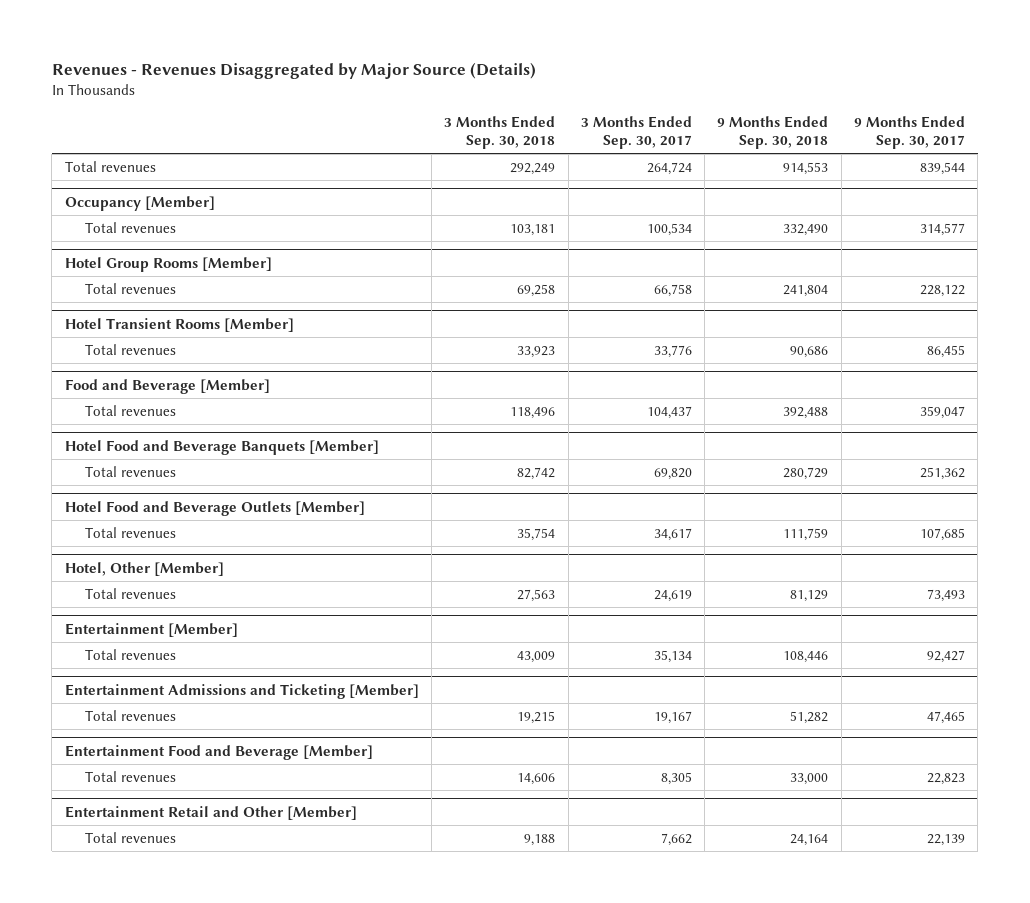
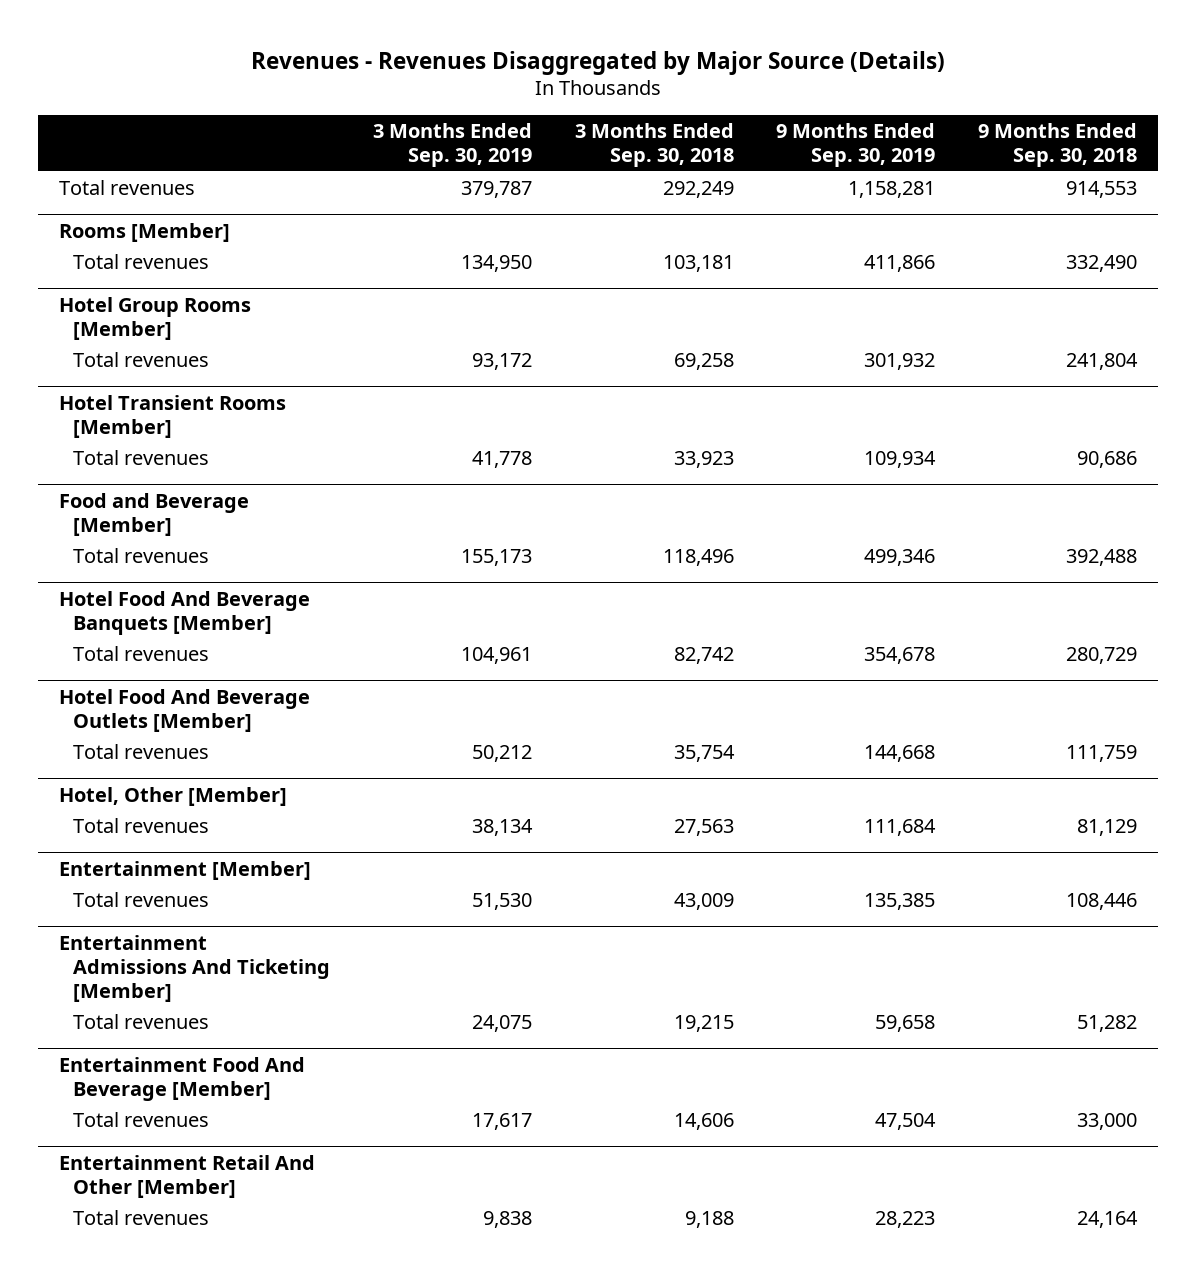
[580,116,692,150] 3 Months Ended Sep. 30, 2017 -> none
[854,116,966,150] 9 Months Ended Sep. 30, 2017 -> none
none -> [372,122,532,167] 3 Months Ended Sep. 30, 2019
none -> [776,122,936,167] 9 Months Ended Sep. 30, 2019
[64,195,215,211] Occupancy [Member] -> [59,222,231,242] Rooms [Member]
[64,439,379,455] Hotel Food and Beverage Banquets [Member] -> [59,590,311,635] Hotel Food And Beverage Banquets [Member]
[64,500,365,516] Hotel Food and Beverage Outlets [Member] -> [59,688,311,732] Hotel Food And Beverage Outlets [Member]
[64,683,419,699] Entertainment Admissions and Ticketing [Member] -> [59,934,331,1002] Entertainment Admissions And Ticketing [Member]
[64,744,373,760] Entertainment Food and Beverage [Member] -> [59,1056,306,1101] Entertainment Food And Beverage [Member]
[64,805,357,820] Entertainment Retail and Other [Member] -> [59,1154,316,1198] Entertainment Retail And Other [Member]

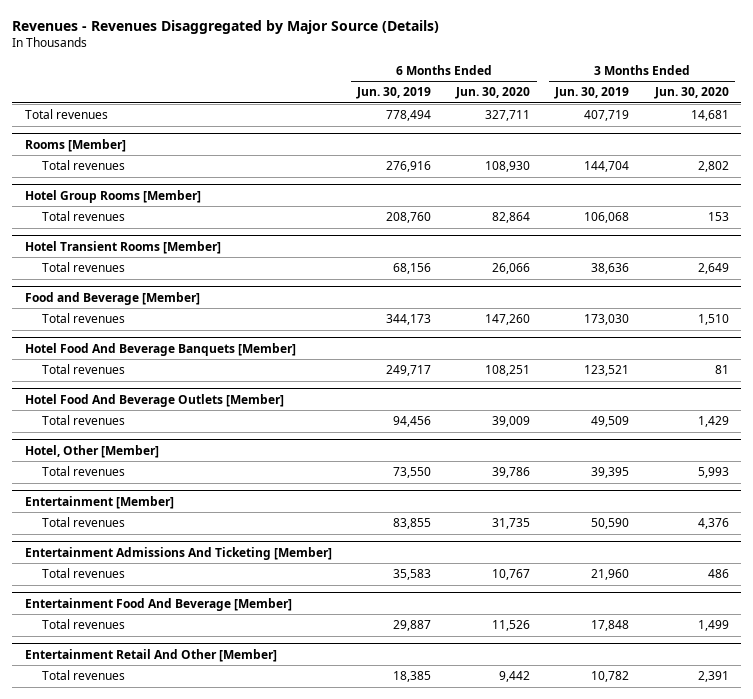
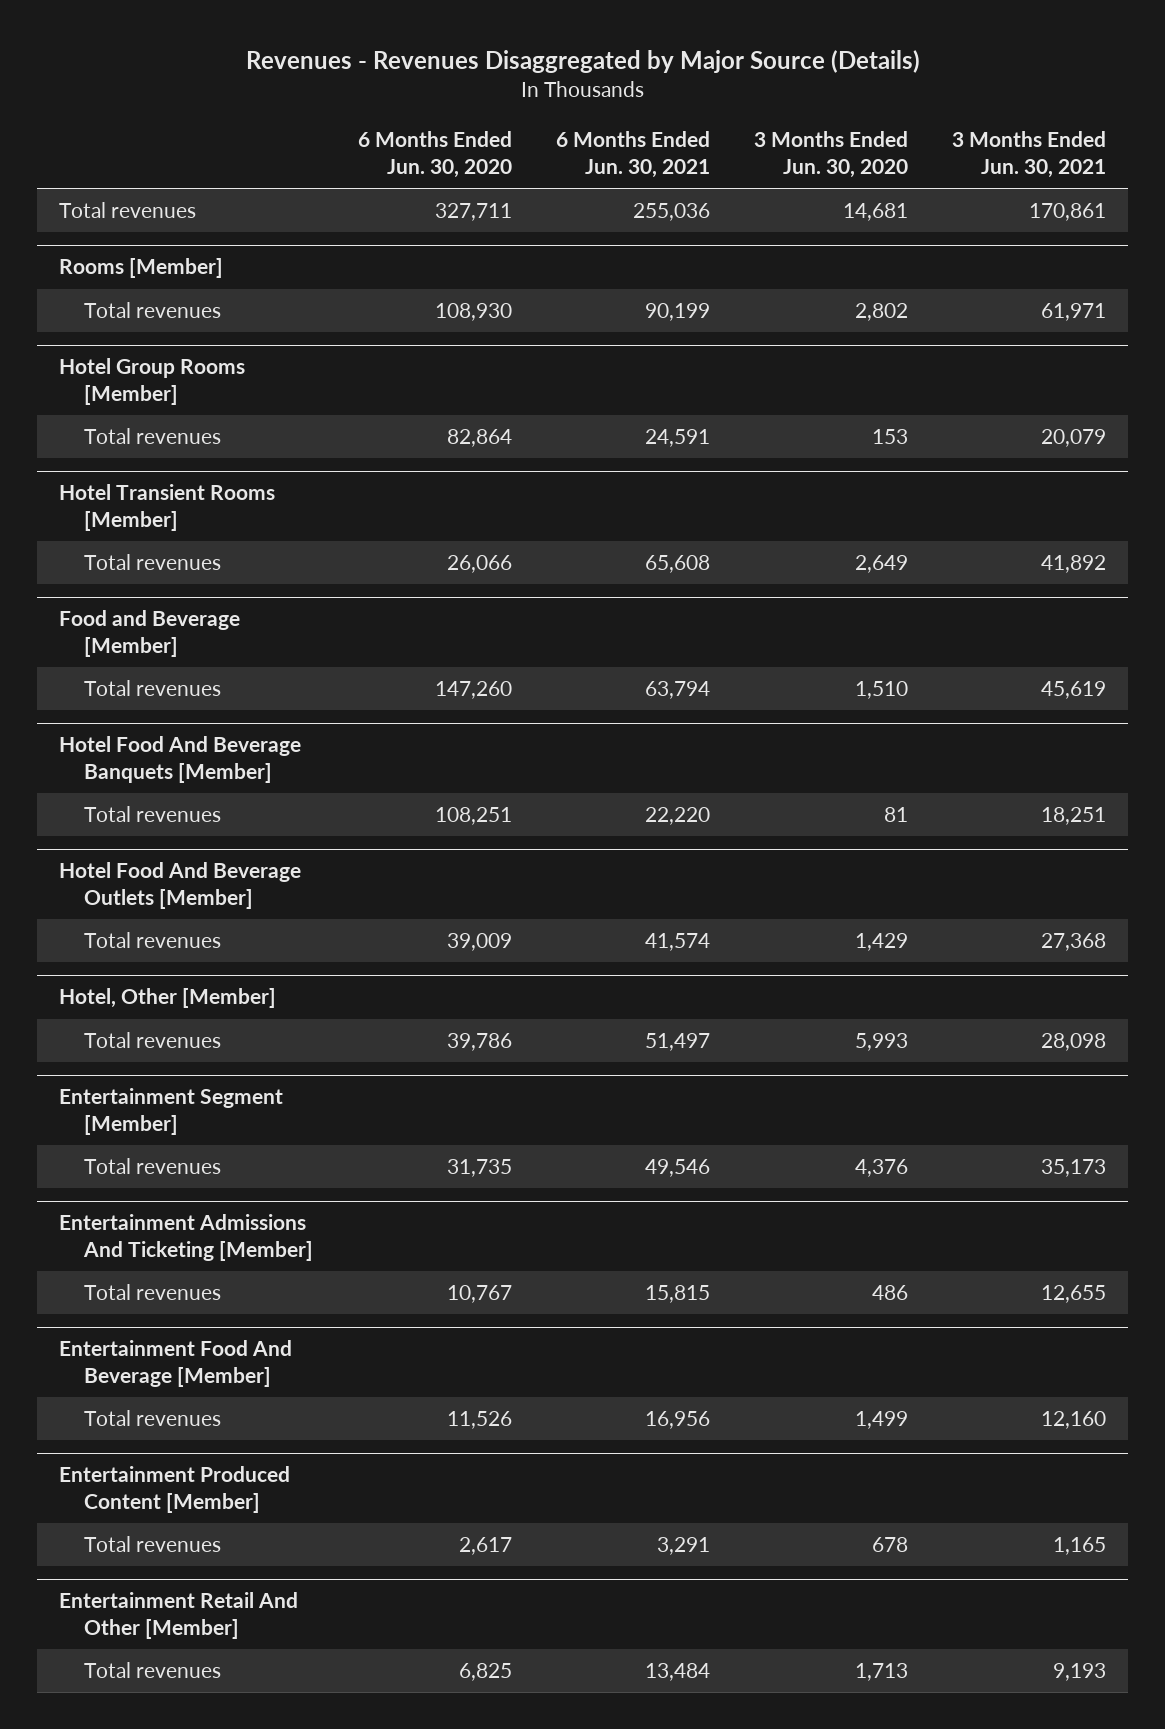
[356,87,432,100] Jun. 30, 2019 -> none
[554,87,630,100] Jun. 30, 2019 -> none
none -> [555,131,710,178] 6 Months Ended Jun. 30, 2021
none -> [952,131,1107,178] 3 Months Ended Jun. 30, 2021
[24,495,174,509] Entertainment [Member] -> [59,1088,284,1136] Entertainment Segment [Member]
none -> [59,1466,291,1514] Entertainment Produced Content [Member]
none -> [84,1536,222,1553] Total revenues
[499,671,531,683] 9,442 -> [458,1663,512,1682] 6,825
[697,671,729,683] 2,391 -> [854,1663,908,1682] 1,713

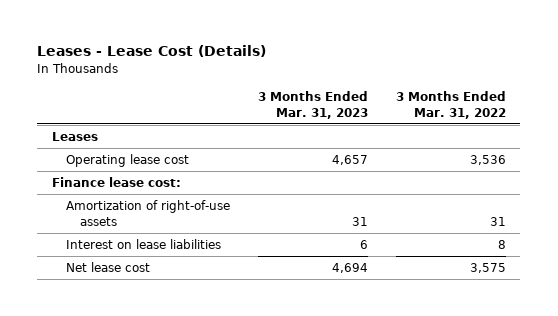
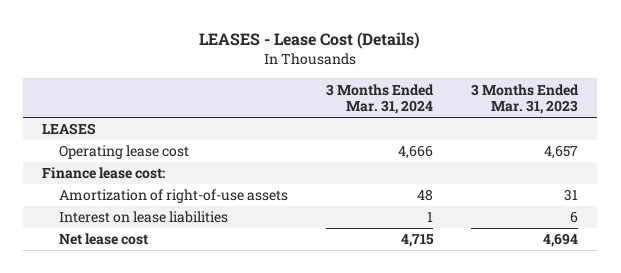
[37,45,267,58] Leases - Lease Cost (Details) -> [199,32,421,50] LEASES - Lease Cost (Details)
[396,91,507,119] 3 Months Ended Mar. 31, 2022 -> none
none -> [326,83,435,115] 3 Months Ended Mar. 31, 2024
[51,132,98,142] Leases -> [42,123,97,136] LEASES

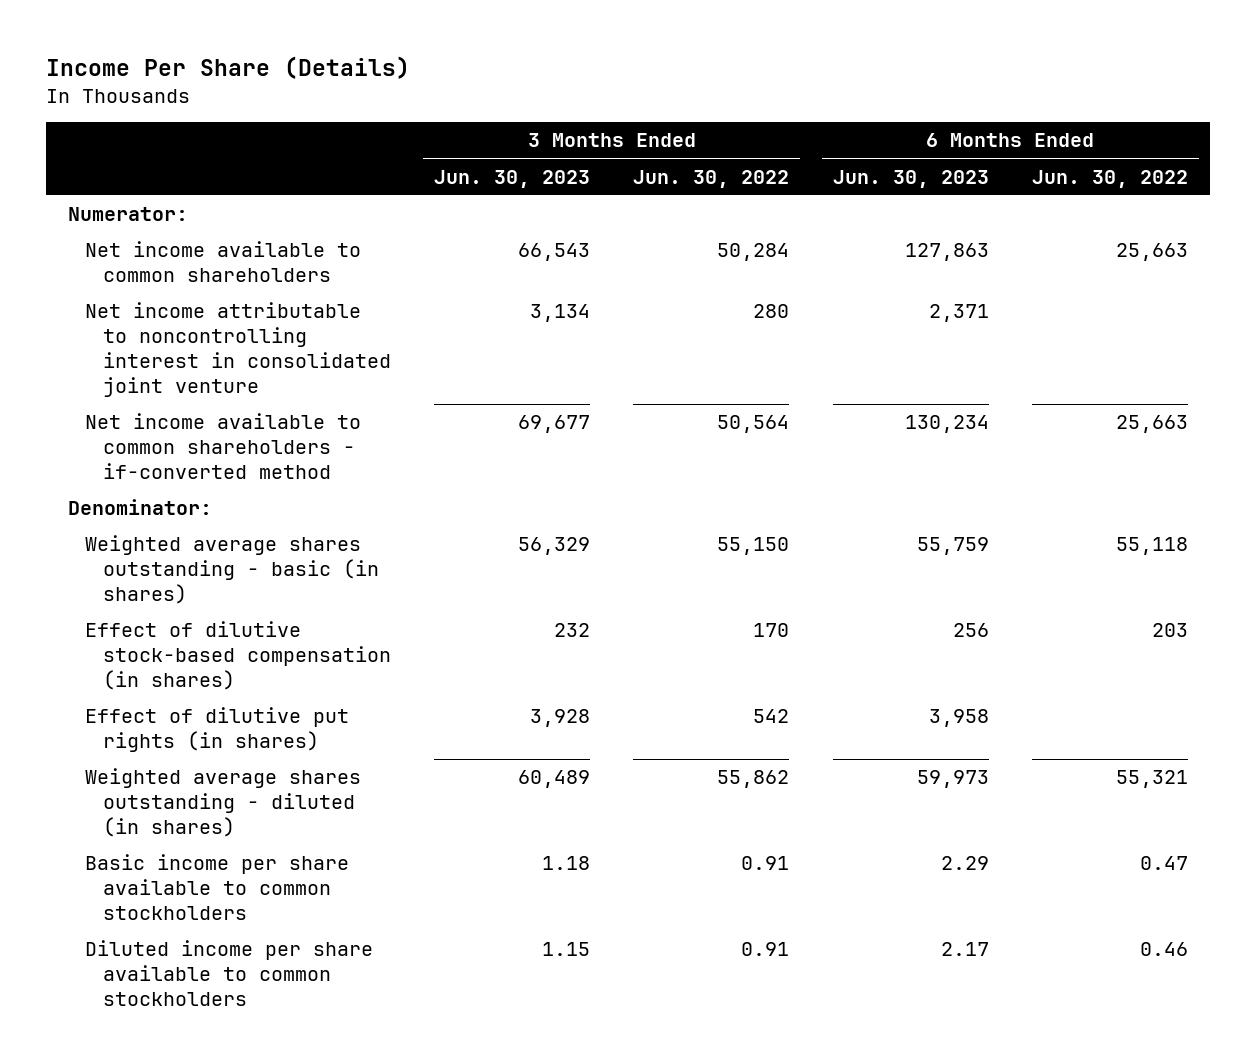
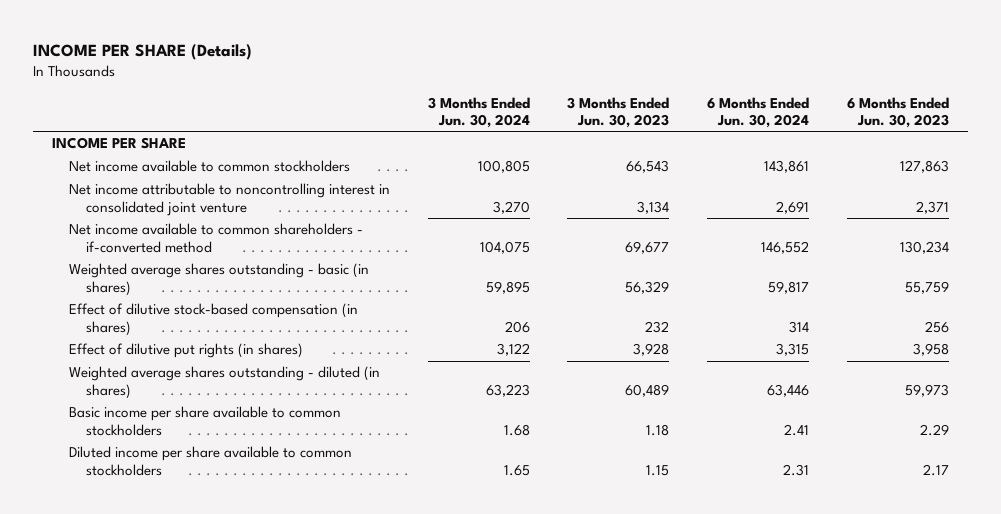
[46,56,411,80] Income Per Share (Details) -> [33,44,253,61] INCOME PER SHARE (Details)
[633,169,790,188] Jun. 30, 2022 -> none
[1032,169,1189,188] Jun. 30, 2022 -> none
none -> [427,96,530,128] 3 Months Ended Jun. 30, 2024
none -> [707,96,810,128] 6 Months Ended Jun. 30, 2024
[67,207,188,222] Numerator: -> [52,137,187,150] INCOME PER SHARE
[85,241,362,283] Net income available to common shareholders -> [69,160,351,173] Net income available to common stockholders
[67,499,212,516] Denominator: -> none

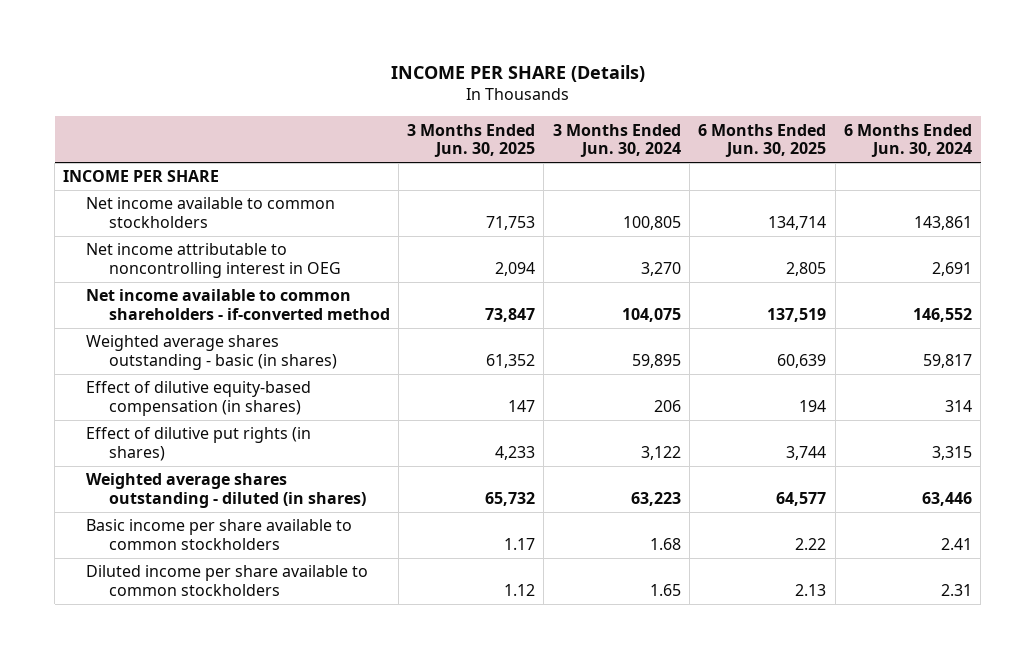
[567,96,670,128] 3 Months Ended Jun. 30, 2023 -> none
[846,96,949,128] 6 Months Ended Jun. 30, 2023 -> none
none -> [407,123,536,158] 3 Months Ended Jun. 30, 2025
none -> [698,123,827,158] 6 Months Ended Jun. 30, 2025
[69,183,391,216] Net income attributable to noncontrolling interest in consolidated joint venture -> [86,243,341,278] Net income attributable to noncontrolling interest in OEG
[69,303,359,336] Effect of dilutive stock-based compensation (in shares) -> [86,381,312,416] Effect of dilutive equity-based compensation (in shares)

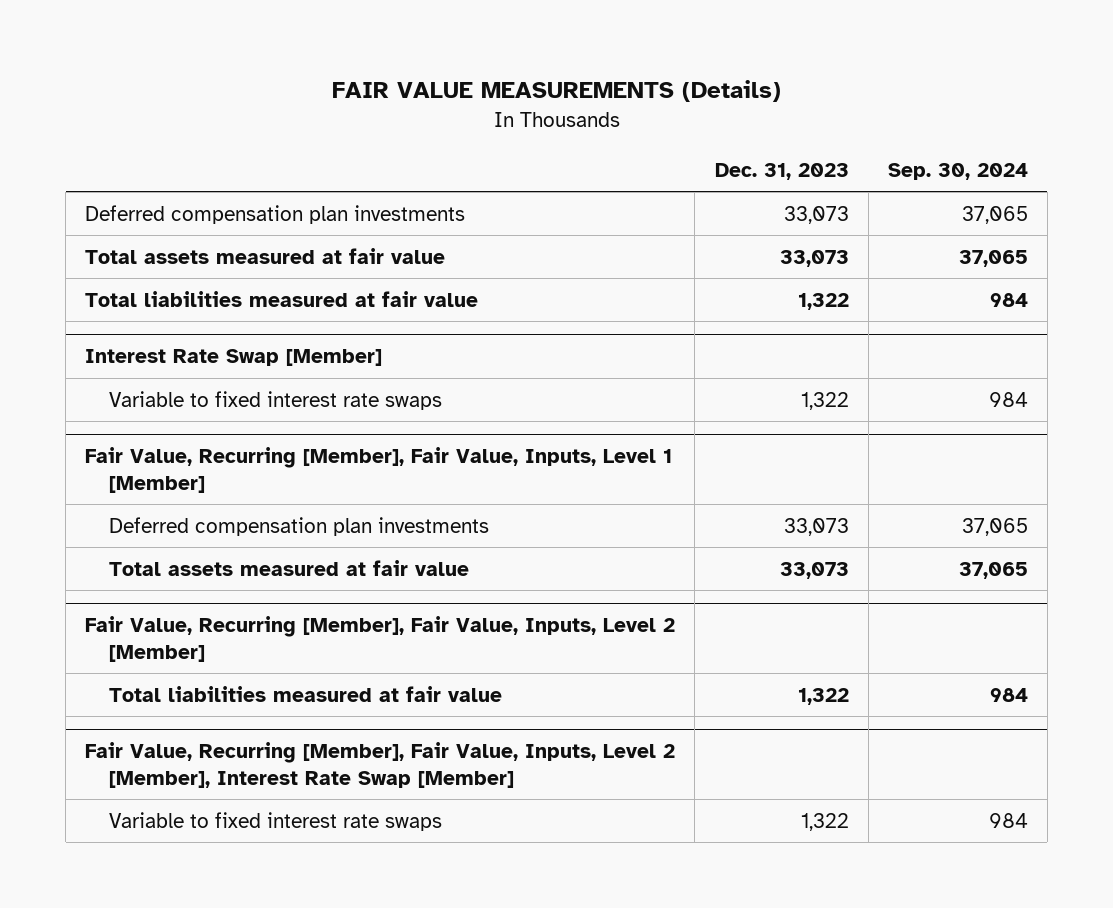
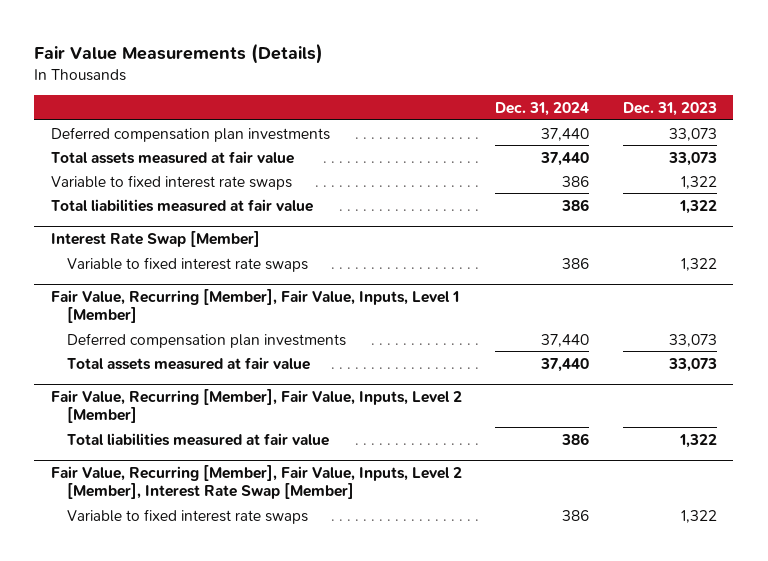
[331,80,781,103] FAIR VALUE MEASUREMENTS (Details) -> [34,42,324,64] Fair Value Measurements (Details)
[887,162,1028,180] Sep. 30, 2024 -> none
none -> [495,101,590,116] Dec. 31, 2024
none -> [50,174,292,190] Variable to fixed interest rate swaps

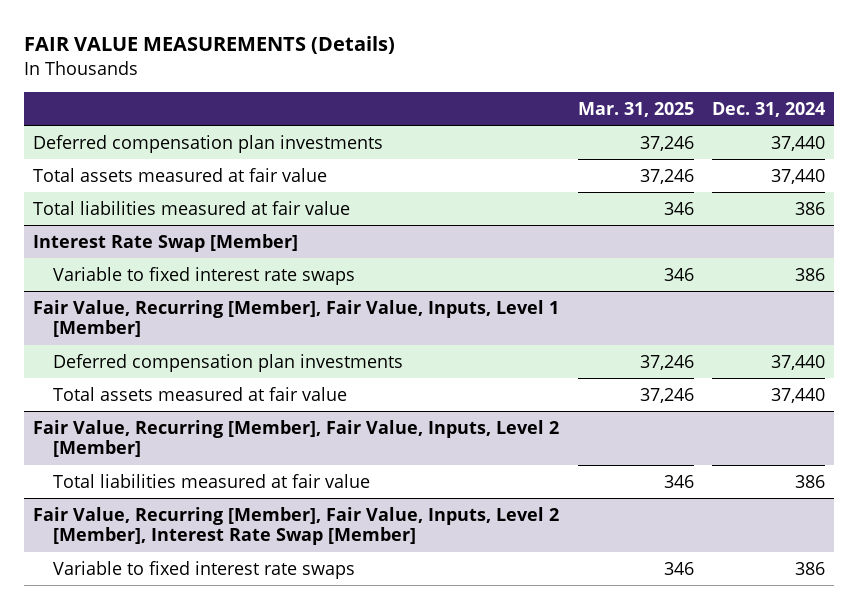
[34,42,324,64] Fair Value Measurements (Details) -> [24,36,396,55] FAIR VALUE MEASUREMENTS (Details)
[622,101,717,116] Dec. 31, 2023 -> none
none -> [577,101,694,117] Mar. 31, 2025
[50,174,292,190] Variable to fixed interest rate swaps -> none

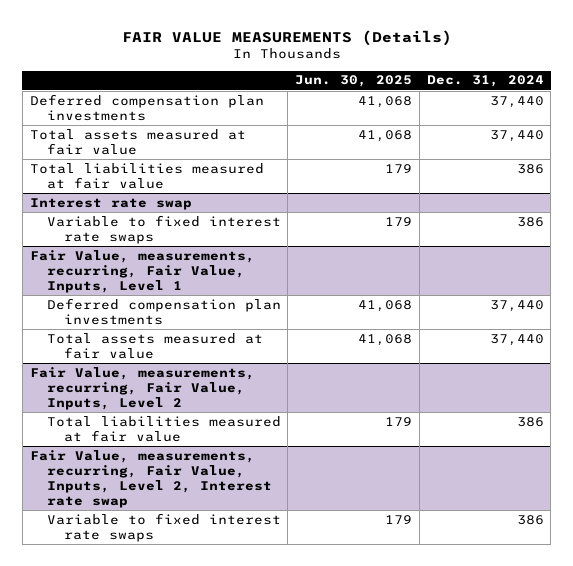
[577,101,694,117] Mar. 31, 2025 -> none
none -> [295,75,413,88] Jun. 30, 2025
[33,233,299,252] Interest Rate Swap [Member] -> [29,197,192,210] Interest rate swap
[33,299,560,338] Fair Value, Recurring [Member], Fair Value, Inputs, Level 1 [Member] -> [29,249,255,293] Fair Value, measurements, recurring, Fair Value, Inputs, Level 1
[33,419,560,458] Fair Value, Recurring [Member], Fair Value, Inputs, Level 2 [Member] -> [29,366,255,410] Fair Value, measurements, recurring, Fair Value, Inputs, Level 2
[33,506,560,546] Fair Value, Recurring [Member], Fair Value, Inputs, Level 2 [Member], Interest Rate Swap [Member] -> [29,449,272,508] Fair Value, measurements, recurring, Fair Value, Inputs, Level 2, Interest rate swap

